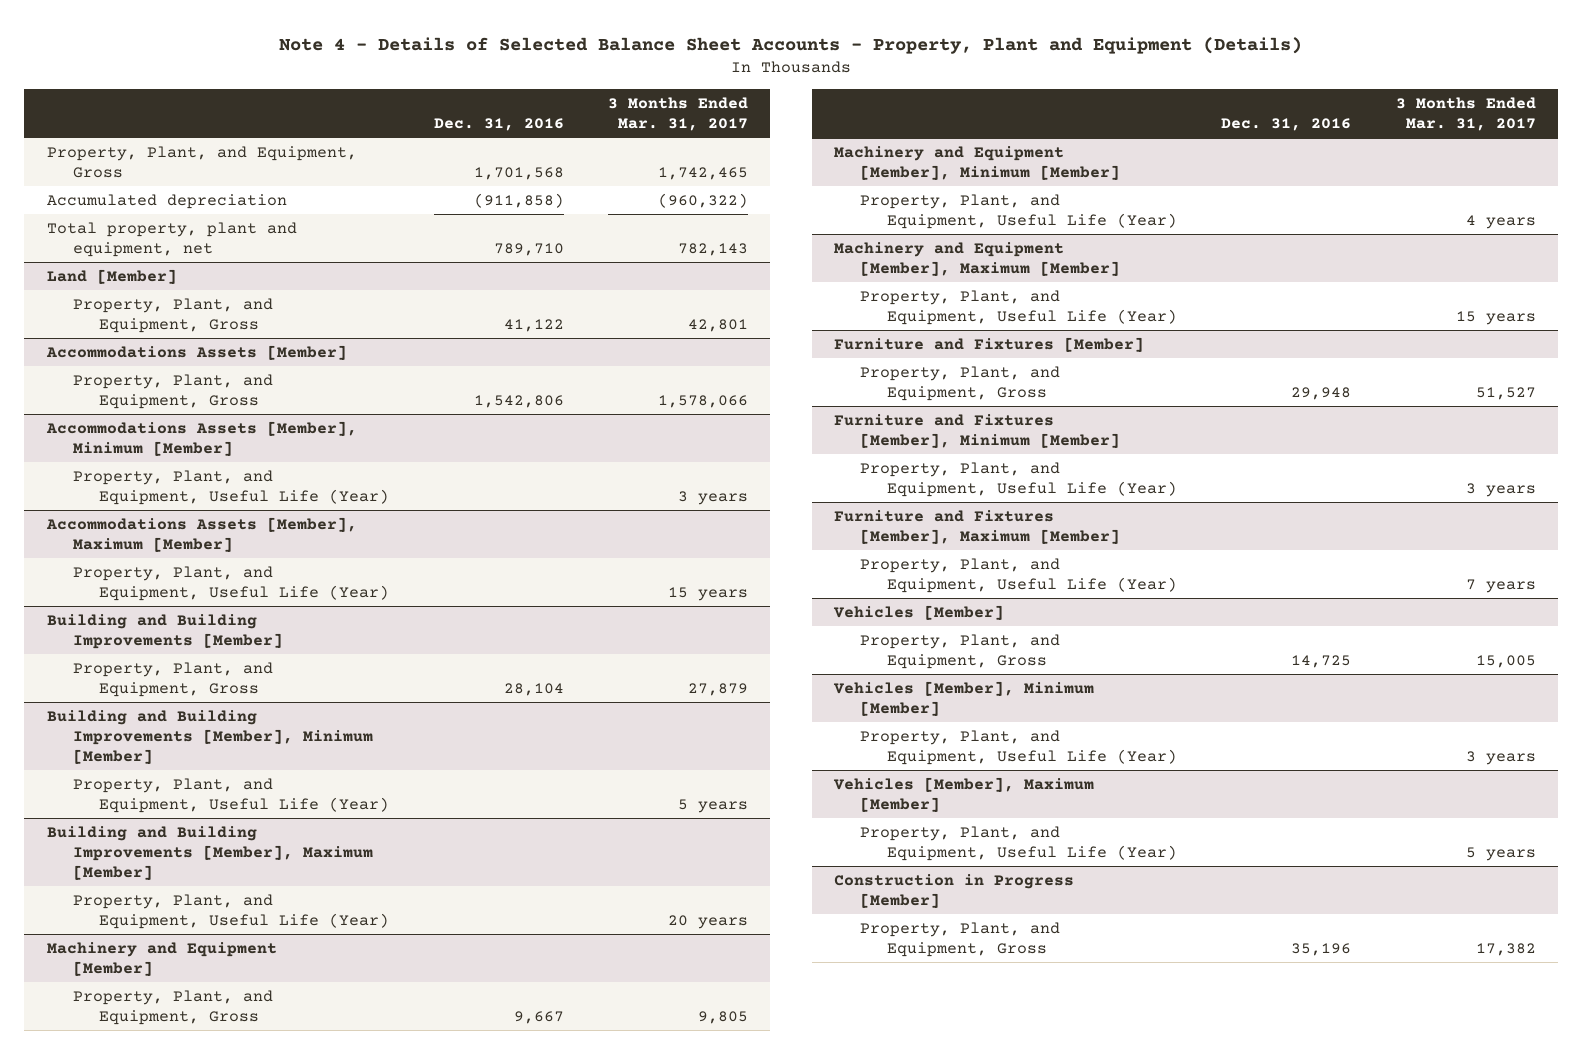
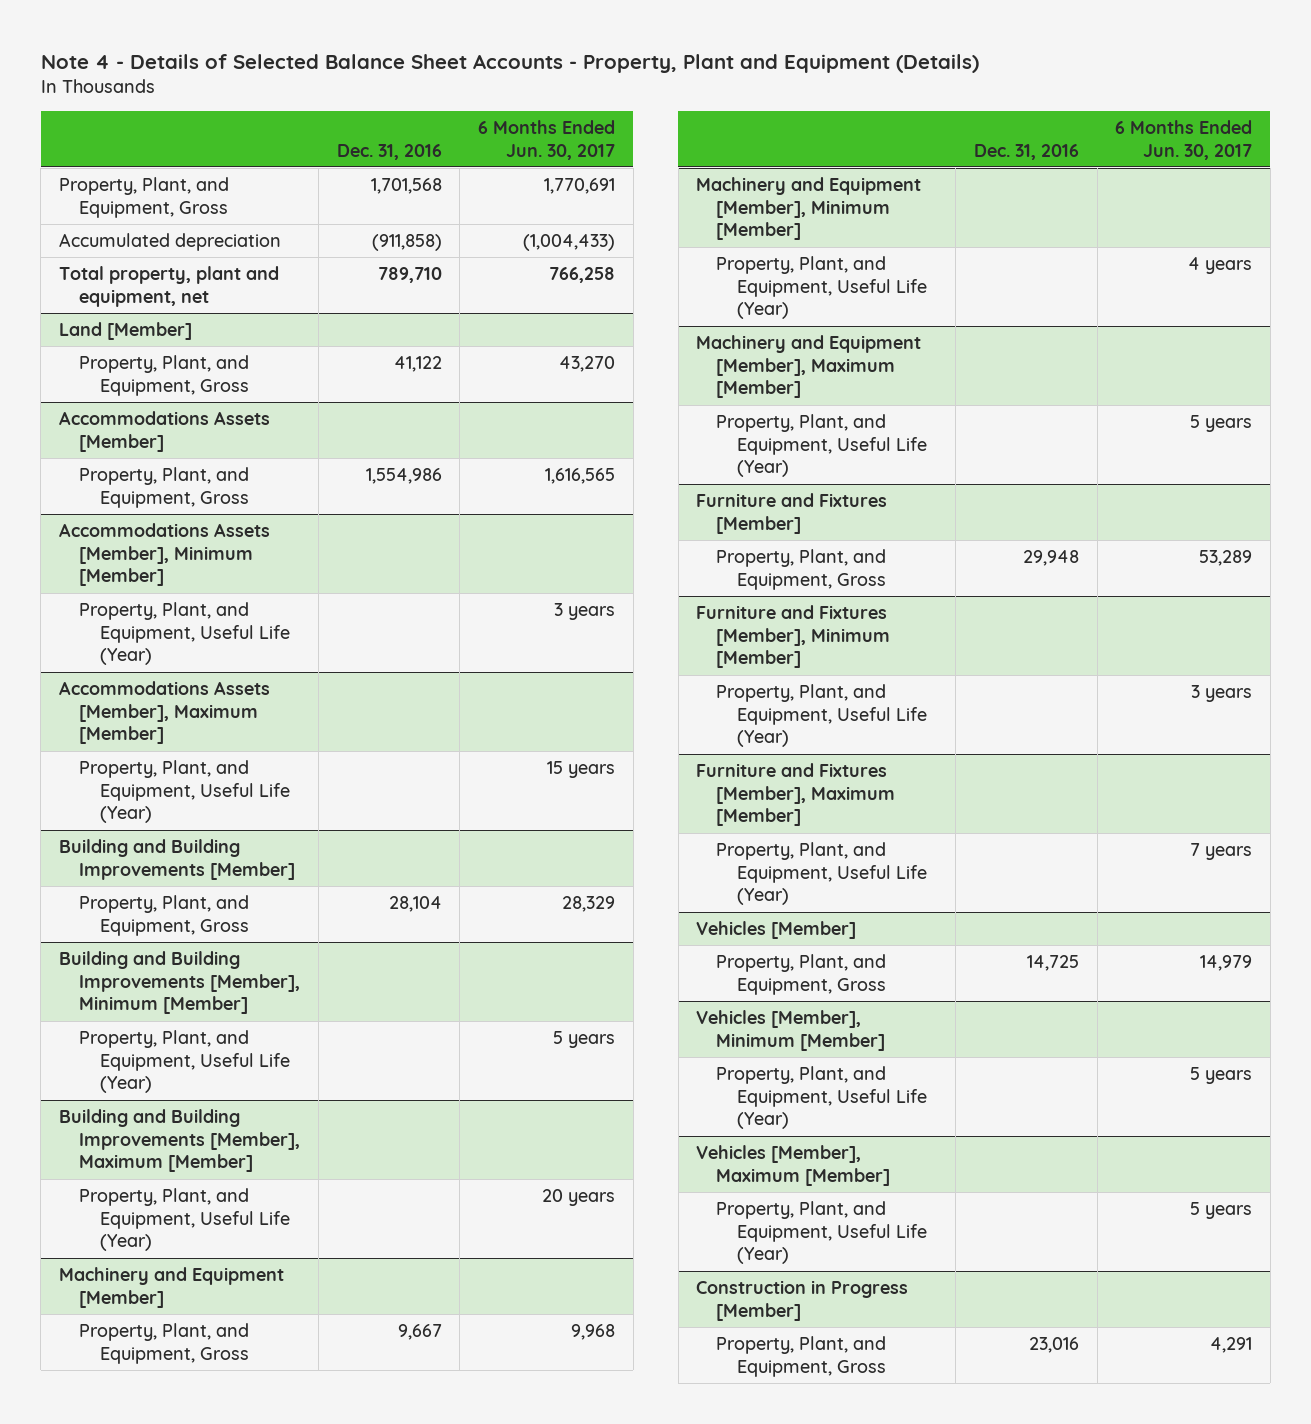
[608,96,749,131] 3 Months Ended Mar. 31, 2017 -> none
none -> [478,119,616,160] 6 Months Ended Jun. 30, 2017
[473,394,564,408] 1,542,806 -> [365,468,442,485] 1,554,986
[1291,942,1352,956] 35,196 -> [1028,1337,1079,1354] 23,016

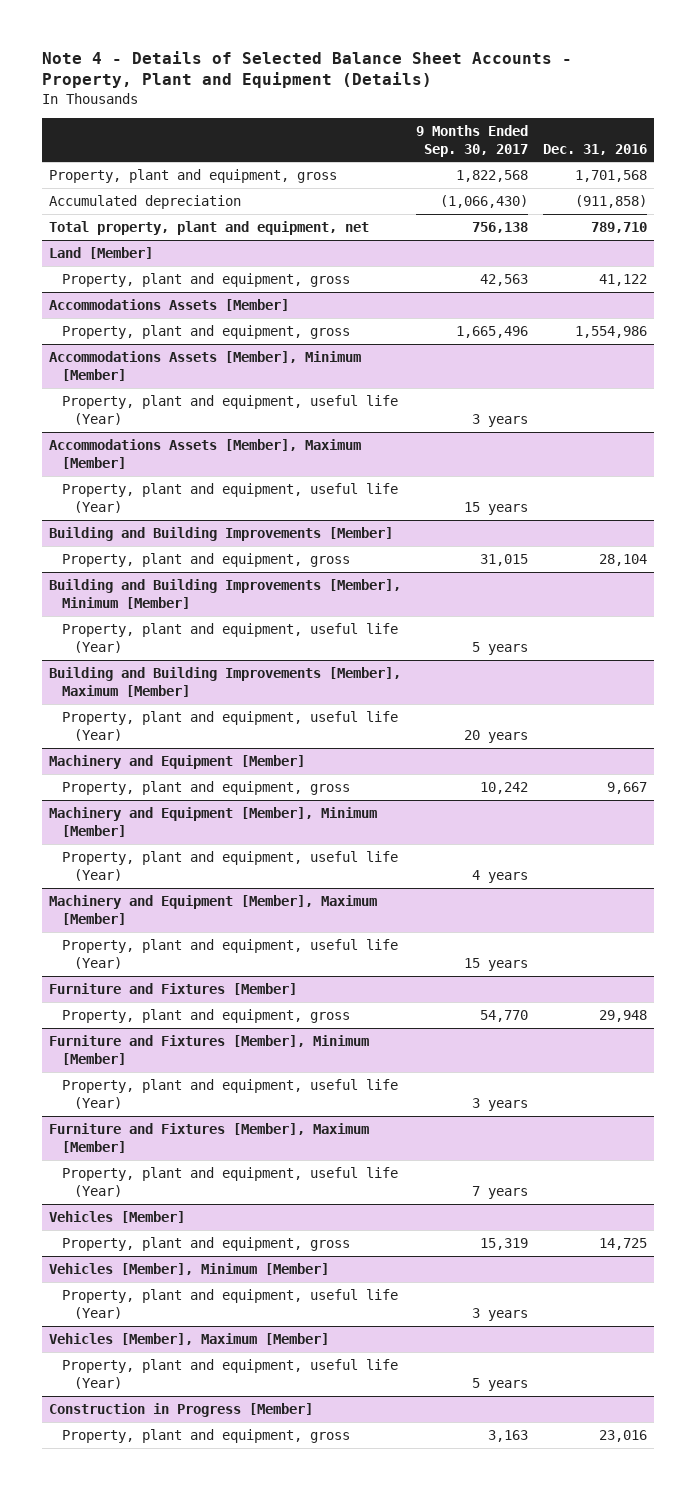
[478,119,616,160] 6 Months Ended Jun. 30, 2017 -> none
none -> [415,124,528,157] 9 Months Ended Sep. 30, 2017
[59,177,230,218] Property, Plant, and Equipment, Gross -> [49,168,338,183] Property, plant and equipment, gross
[79,355,250,396] Property, Plant, and Equipment, Gross -> [61,272,350,287] Property, plant and equipment, gross
[79,467,250,508] Property, Plant, and Equipment, Gross -> [61,324,350,339] Property, plant and equipment, gross
[79,602,290,666] Property, Plant, and Equipment, Useful Life (Year) -> [61,394,398,425] Property, plant and equipment, useful life (Year)
[79,760,290,824] Property, Plant, and Equipment, Useful Life (Year) -> [61,482,398,513] Property, plant and equipment, useful life (Year)
[79,895,250,936] Property, Plant, and Equipment, Gross -> [61,552,350,567] Property, plant and equipment, gross
[79,1030,290,1094] Property, Plant, and Equipment, Useful Life (Year) -> [61,622,398,653] Property, plant and equipment, useful life (Year)
[79,1188,290,1252] Property, Plant, and Equipment, Useful Life (Year) -> [61,710,398,741] Property, plant and equipment, useful life (Year)
[79,1323,250,1364] Property, Plant, and Equipment, Gross -> [61,780,350,795] Property, plant and equipment, gross
[716,256,927,320] Property, Plant, and Equipment, Useful Life (Year) -> [61,850,398,881] Property, plant and equipment, useful life (Year)
[716,414,927,478] Property, Plant, and Equipment, Useful Life (Year) -> [61,938,398,969] Property, plant and equipment, useful life (Year)
[716,549,887,590] Property, Plant, and Equipment, Gross -> [61,1008,350,1023] Property, plant and equipment, gross
[716,684,927,748] Property, Plant, and Equipment, Useful Life (Year) -> [61,1078,398,1109] Property, plant and equipment, useful life (Year)
[716,842,927,906] Property, Plant, and Equipment, Useful Life (Year) -> [61,1166,398,1197] Property, plant and equipment, useful life (Year)
[716,954,887,995] Property, Plant, and Equipment, Gross -> [61,1236,350,1251] Property, plant and equipment, gross
[716,1066,927,1130] Property, Plant, and Equipment, Useful Life (Year) -> [61,1288,398,1319] Property, plant and equipment, useful life (Year)
[716,1201,927,1265] Property, Plant, and Equipment, Useful Life (Year) -> [61,1358,398,1389] Property, plant and equipment, useful life (Year)
[716,1336,887,1377] Property, Plant, and Equipment, Gross -> [61,1428,350,1443] Property, plant and equipment, gross

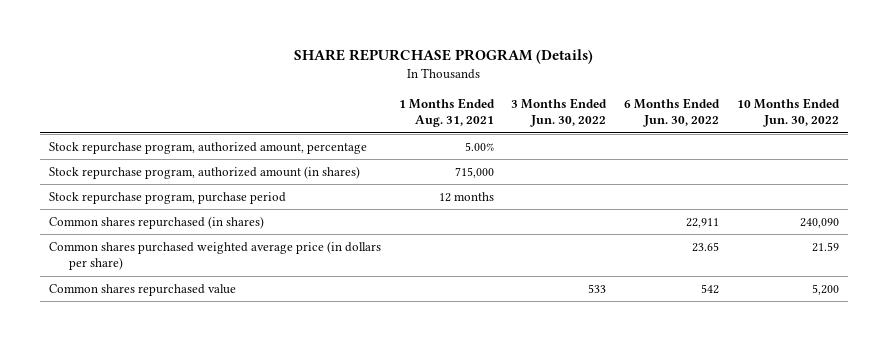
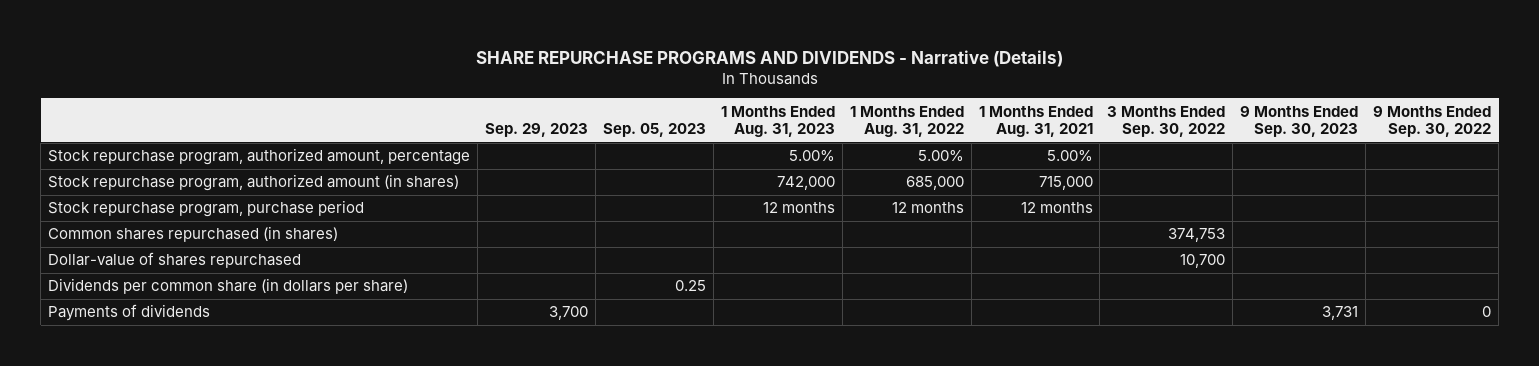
[293,49,593,65] SHARE REPURCHASE PROGRAM (Details) -> [475,49,1063,67] SHARE REPURCHASE PROGRAMS AND DIVIDENDS - Narrative (Details)
[511,97,608,128] 3 Months Ended Jun. 30, 2022 -> none
[624,97,721,128] 6 Months Ended Jun. 30, 2022 -> none
[737,97,841,128] 10 Months Ended Jun. 30, 2022 -> none
none -> [485,123,589,138] Sep. 29, 2023
none -> [602,123,706,138] Sep. 05, 2023
none -> [720,105,835,138] 1 Months Ended Aug. 31, 2023
none -> [849,105,964,138] 1 Months Ended Aug. 31, 2022
none -> [1107,105,1226,138] 3 Months Ended Sep. 30, 2022
none -> [1240,105,1359,138] 9 Months Ended Sep. 30, 2023
none -> [1373,105,1492,138] 9 Months Ended Sep. 30, 2022
[48,240,381,271] Common shares purchased weighted average price (in dollars per share) -> none
[48,283,236,296] Common shares repurchased value -> [48,252,302,269] Dollar-value of shares repurchased
none -> [48,278,409,295] Dividends per common share (in dollars per share)
none -> [48,304,211,322] Payments of dividends

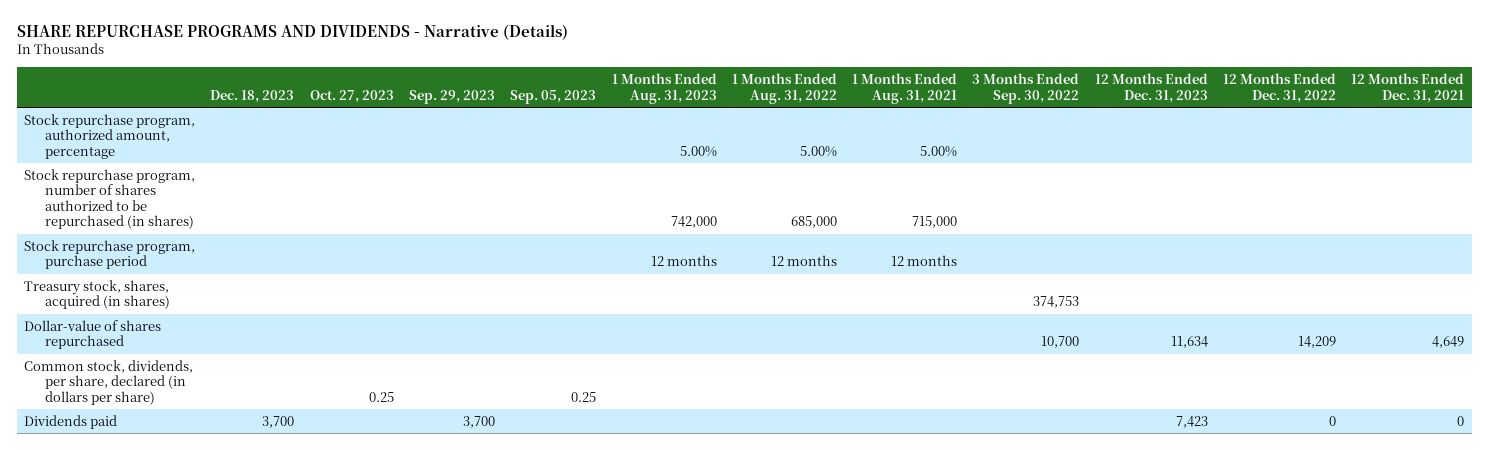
[1240,105,1359,138] 9 Months Ended Sep. 30, 2023 -> none
[1373,105,1492,138] 9 Months Ended Sep. 30, 2022 -> none
none -> [210,89,295,103] Dec. 18, 2023
none -> [309,89,394,103] Oct. 27, 2023
none -> [1094,73,1208,103] 12 Months Ended Dec. 31, 2023
none -> [1222,73,1336,103] 12 Months Ended Dec. 31, 2022
none -> [1351,73,1465,103] 12 Months Ended Dec. 31, 2021
[48,174,460,192] Stock repurchase program, authorized amount (in shares) -> [24,168,196,230] Stock repurchase program, number of shares authorized to be repurchased (in shares)
[48,226,339,243] Common shares repurchased (in shares) -> [24,279,170,310] Treasury stock, shares, acquired (in shares)
[48,278,409,295] Dividends per common share (in dollars per share) -> [24,359,194,405] Common stock, dividends, per share, declared (in dollars per share)
[48,304,211,322] Payments of dividends -> [24,414,118,429] Dividends paid

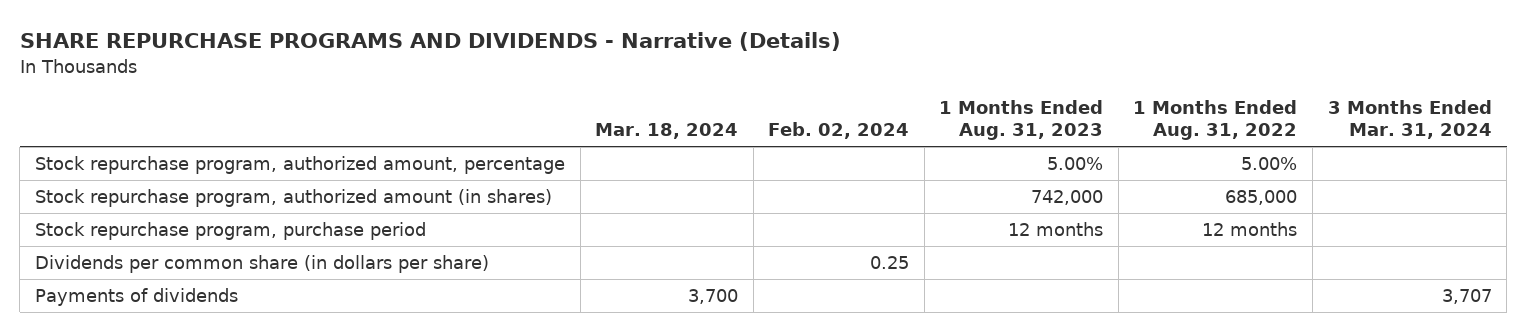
[210,89,295,103] Dec. 18, 2023 -> none
[309,89,394,103] Oct. 27, 2023 -> none
[408,89,495,104] Sep. 29, 2023 -> none
[510,89,597,104] Sep. 05, 2023 -> none
[852,73,958,104] 1 Months Ended Aug. 31, 2021 -> none
[972,73,1080,104] 3 Months Ended Sep. 30, 2022 -> none
[1094,73,1208,103] 12 Months Ended Dec. 31, 2023 -> none
[1222,73,1336,103] 12 Months Ended Dec. 31, 2022 -> none
[1351,73,1465,103] 12 Months Ended Dec. 31, 2021 -> none
none -> [595,123,739,140] Mar. 18, 2024
none -> [768,122,910,140] Feb. 02, 2024
none -> [1327,99,1492,140] 3 Months Ended Mar. 31, 2024
[24,168,196,230] Stock repurchase program, number of shares authorized to be repurchased (in shares) -> [35,189,553,208] Stock repurchase program, authorized amount (in shares)
[24,279,170,310] Treasury stock, shares, acquired (in shares) -> none
[24,319,162,350] Dollar-value of shares repurchased -> none
[24,359,194,405] Common stock, dividends, per share, declared (in dollars per share) -> [35,255,490,274] Dividends per common share (in dollars per share)
[24,414,118,429] Dividends paid -> [35,288,239,307] Payments of dividends

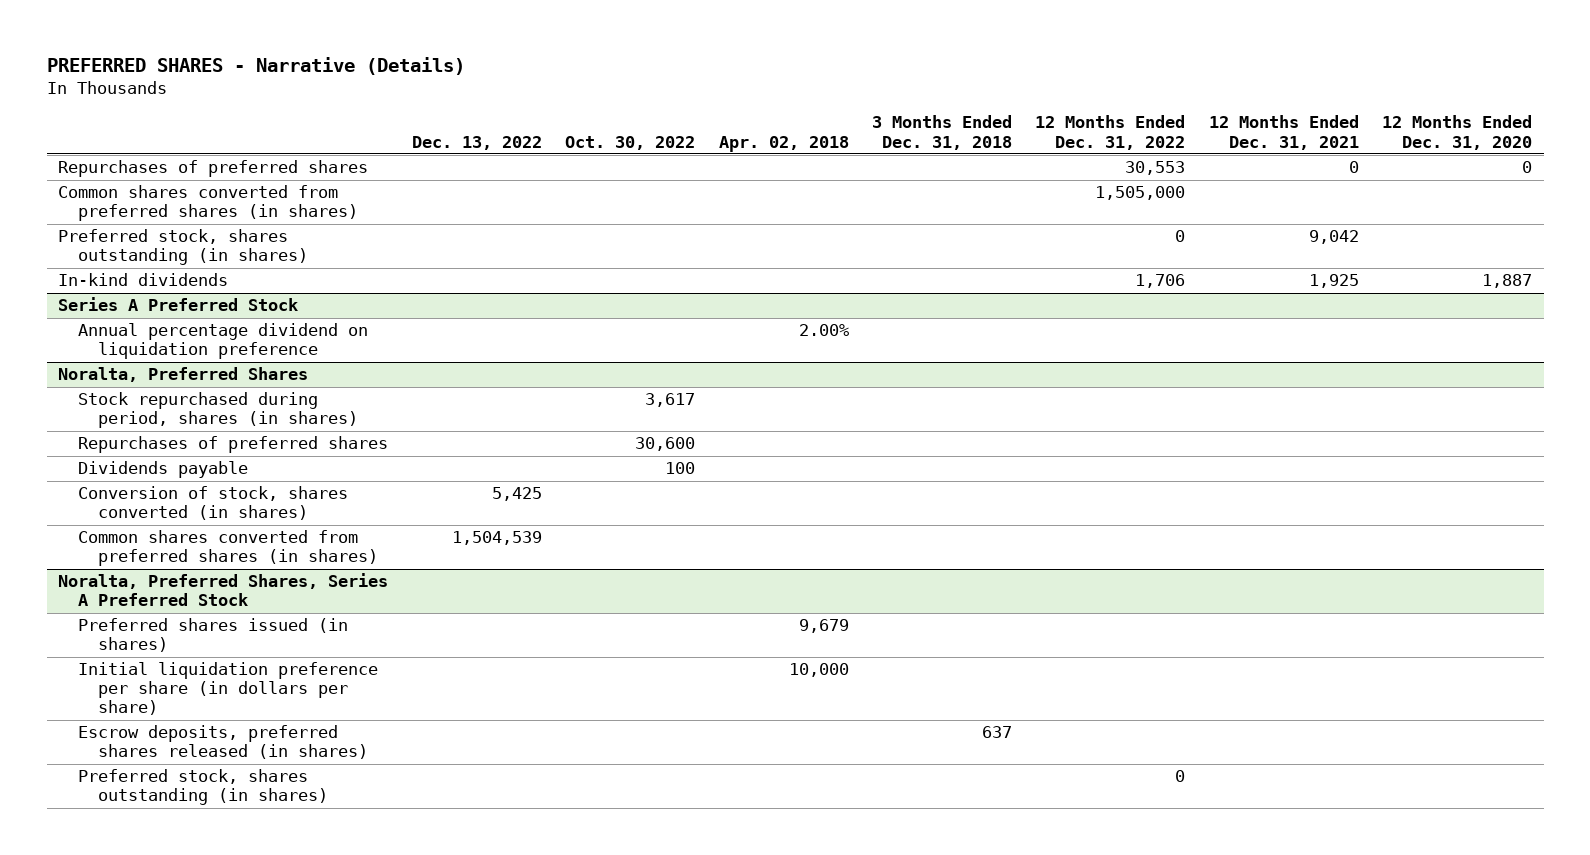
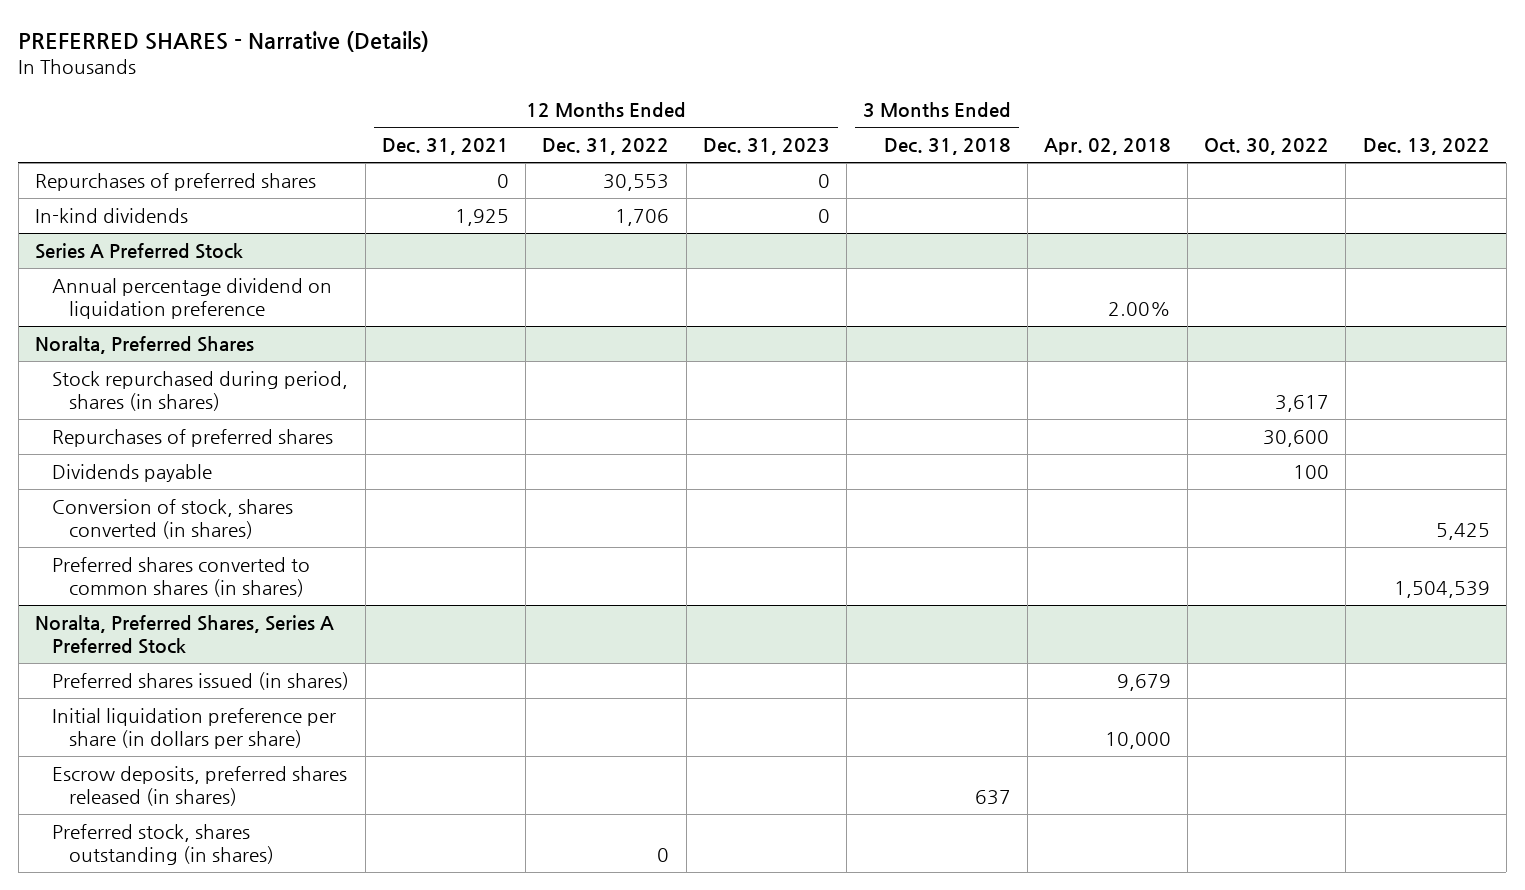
[1382,115,1533,150] 12 Months Ended Dec. 31, 2020 -> none
none -> [702,138,830,156] Dec. 31, 2023
[58,185,359,222] Common shares converted from preferred shares (in shares) -> none
[58,229,309,266] Preferred stock, shares outstanding (in shares) -> none
[78,530,378,567] Common shares converted from preferred shares (in shares) -> [51,557,310,598] Preferred shares converted to common shares (in shares)

